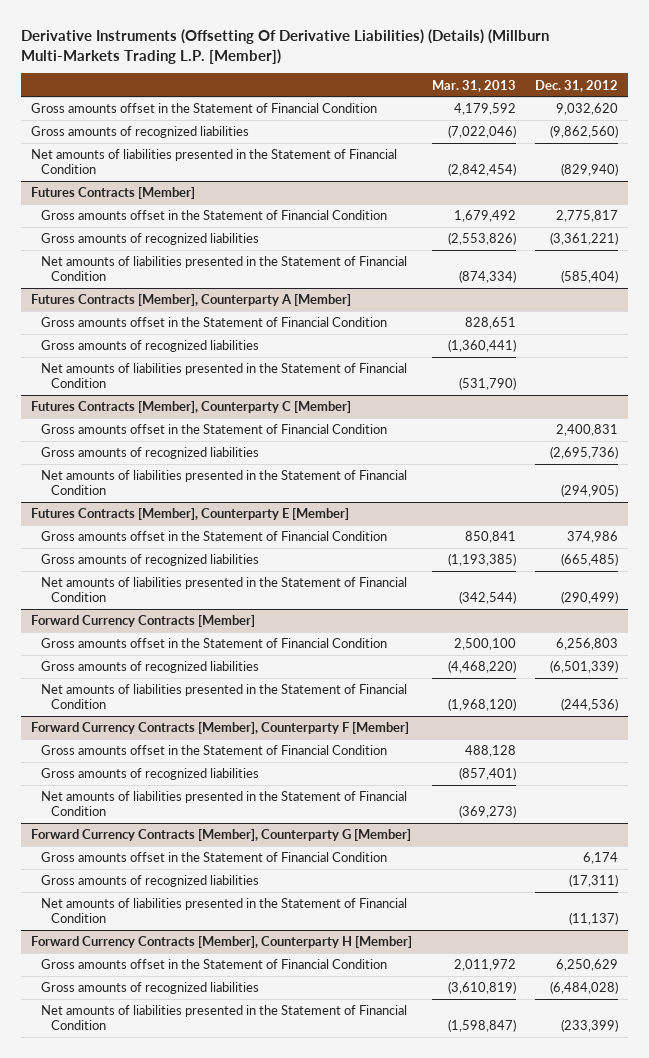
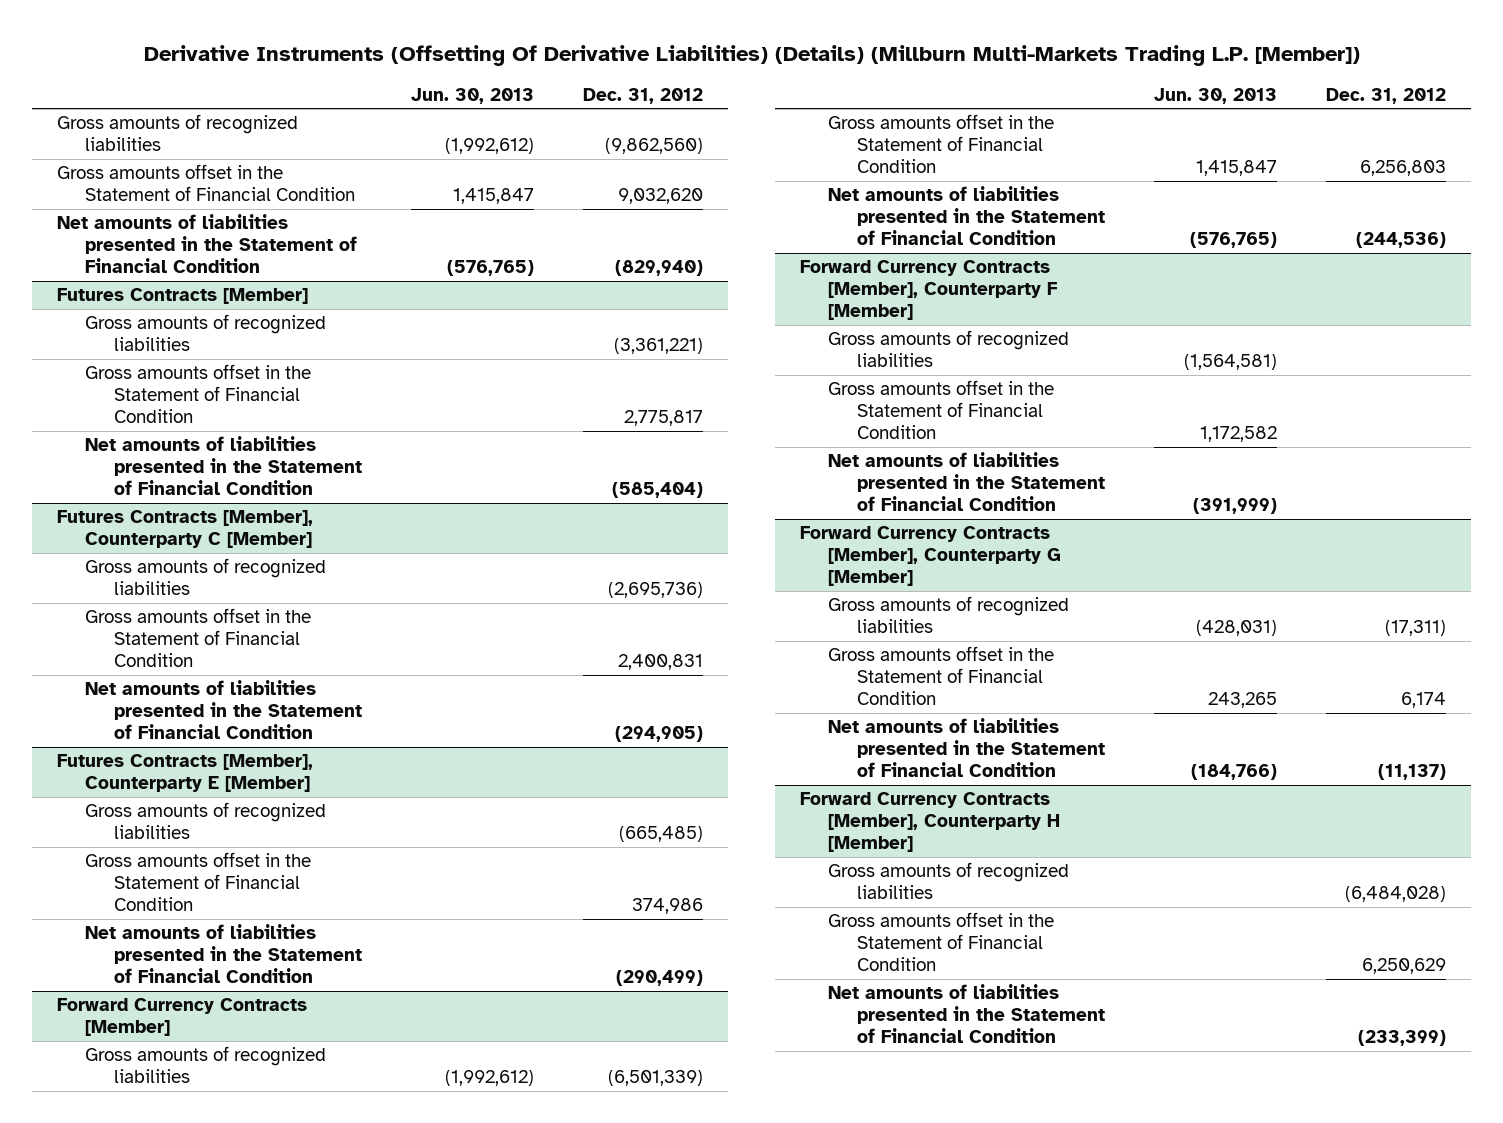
[431,79,516,92] Mar. 31, 2013 -> none
none -> [411,87,535,104] Jun. 30, 2013
[30,103,377,114] Gross amounts offset in the Statement of Financial Condition -> [56,164,356,202] Gross amounts offset in the Statement of Financial Condition
[40,210,387,221] Gross amounts offset in the Statement of Financial Condition -> [85,364,312,424] Gross amounts offset in the Statement of Financial Condition
[30,294,351,307] Futures Contracts [Member], Counterparty A [Member] -> none
[40,317,387,328] Gross amounts offset in the Statement of Financial Condition -> none
[40,340,259,353] Gross amounts of recognized liabilities -> none
[40,363,407,388] Net amounts of liabilities presented in the Statement of Financial Condition -> none
[40,424,387,435] Gross amounts offset in the Statement of Financial Condition -> [85,608,312,668] Gross amounts offset in the Statement of Financial Condition
[40,531,387,542] Gross amounts offset in the Statement of Financial Condition -> [85,852,312,912] Gross amounts offset in the Statement of Financial Condition
[40,638,387,649] Gross amounts offset in the Statement of Financial Condition -> [828,114,1055,174] Gross amounts offset in the Statement of Financial Condition
[40,745,387,756] Gross amounts offset in the Statement of Financial Condition -> [828,380,1055,440] Gross amounts offset in the Statement of Financial Condition
[40,852,387,863] Gross amounts offset in the Statement of Financial Condition -> [828,646,1055,706] Gross amounts offset in the Statement of Financial Condition
[40,959,387,970] Gross amounts offset in the Statement of Financial Condition -> [828,912,1055,972] Gross amounts offset in the Statement of Financial Condition

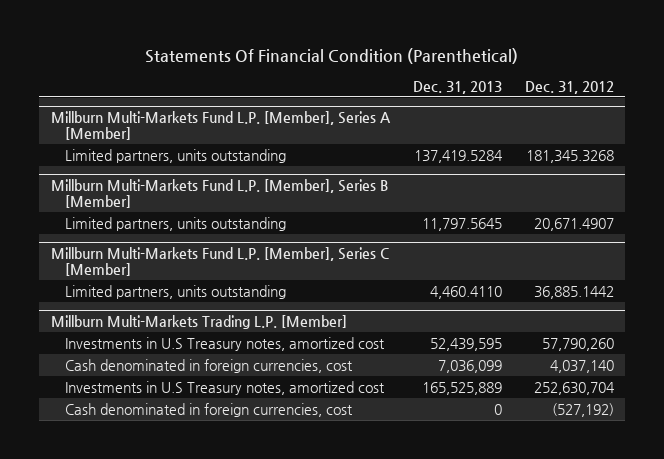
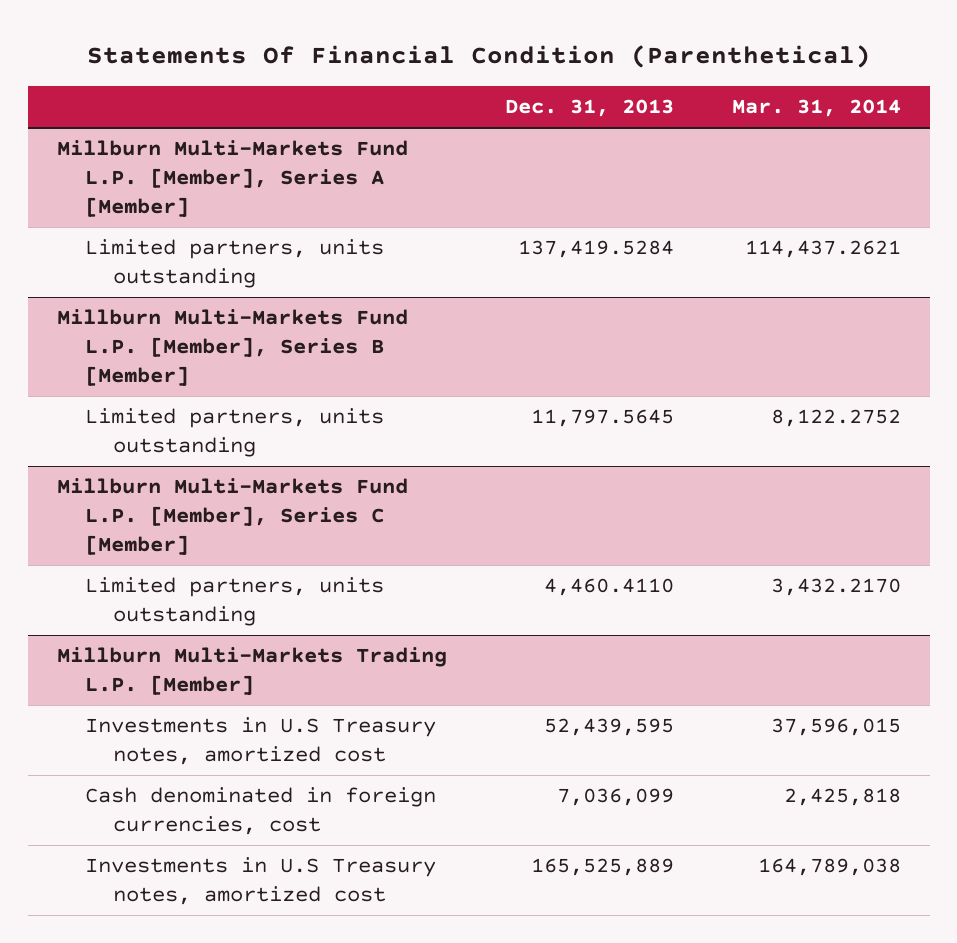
[524,80,614,94] Dec. 31, 2012 -> none
none -> [731,99,901,118] Mar. 31, 2014
[65,402,354,417] Cash denominated in foreign currencies, cost -> none

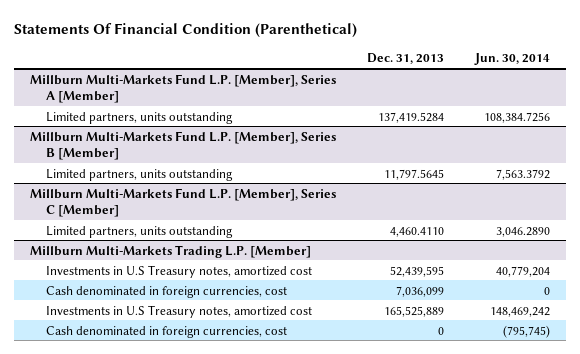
[731,99,901,118] Mar. 31, 2014 -> none
none -> [474,53,551,66] Jun. 30, 2014
none -> [45,325,287,338] Cash denominated in foreign currencies, cost

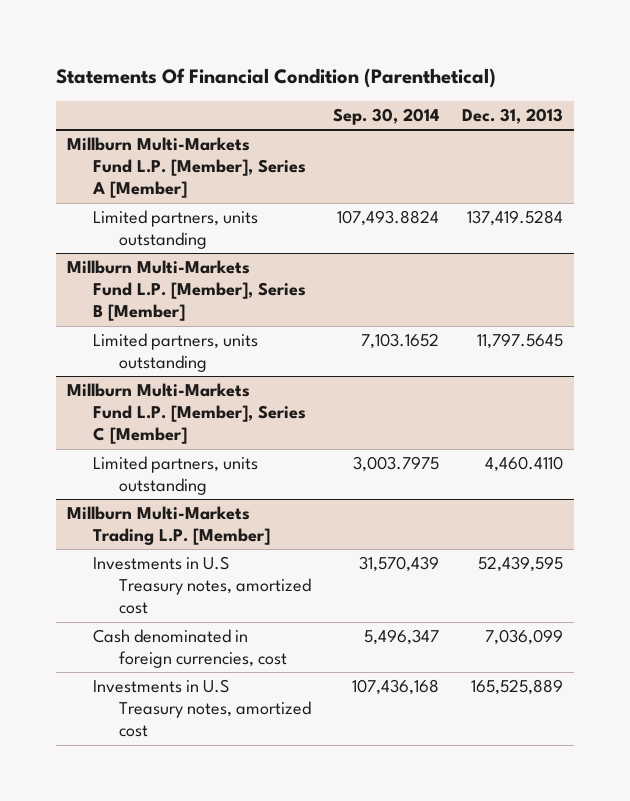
[474,53,551,66] Jun. 30, 2014 -> none
none -> [333,108,440,126] Sep. 30, 2014
[45,325,287,338] Cash denominated in foreign currencies, cost -> none

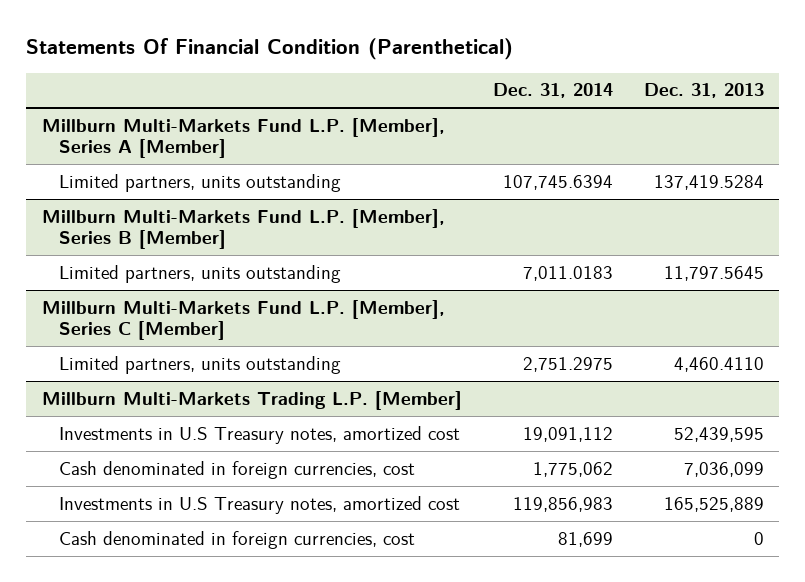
[333,108,440,126] Sep. 30, 2014 -> none
none -> [492,83,613,99] Dec. 31, 2014
none -> [58,530,415,549] Cash denominated in foreign currencies, cost

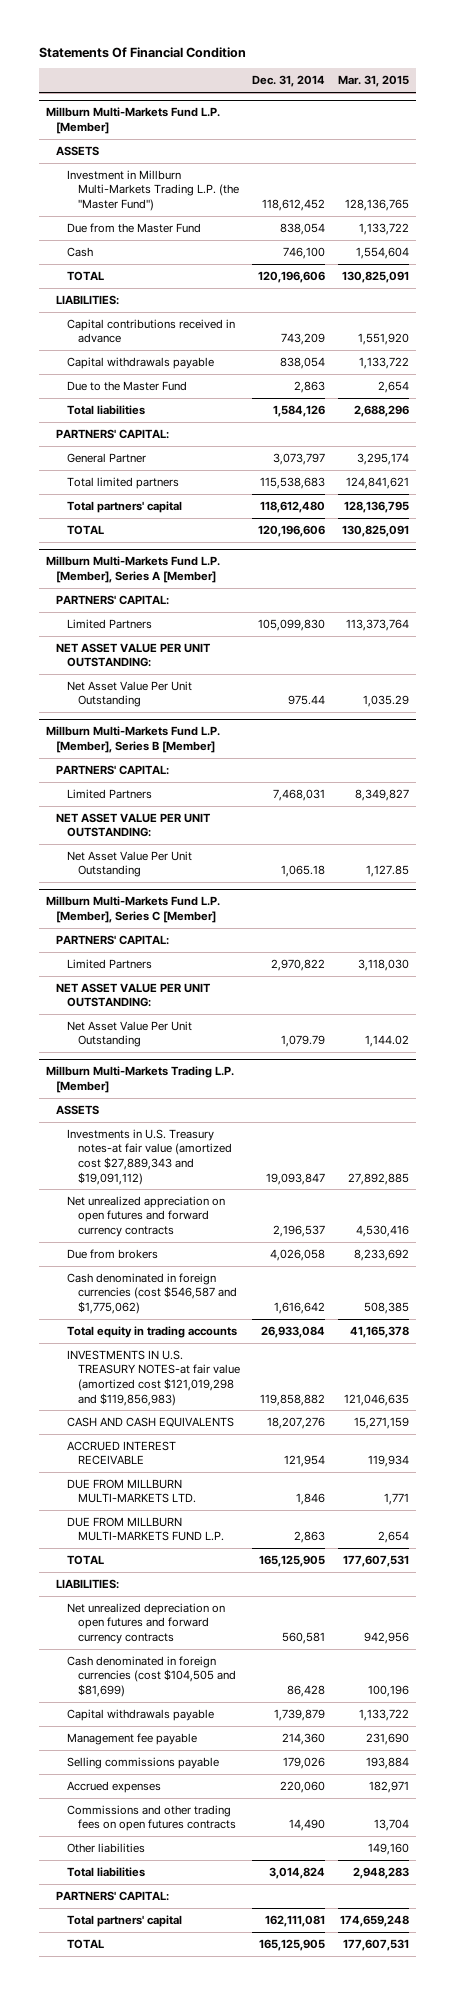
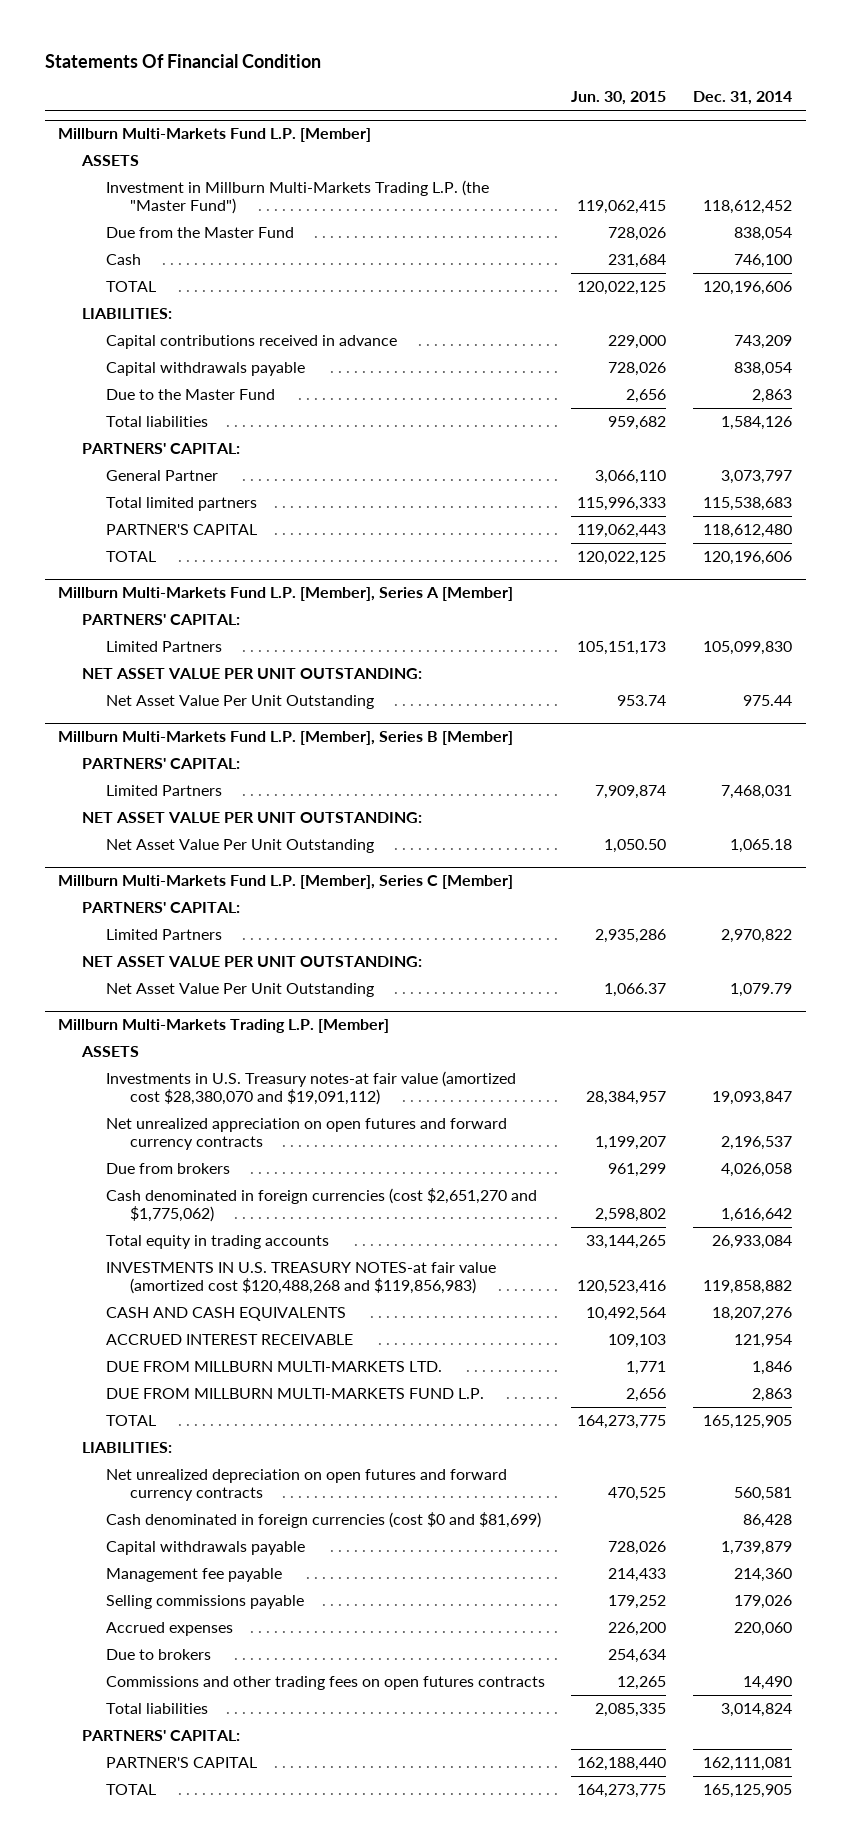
[338,75,410,88] Mar. 31, 2015 -> none
none -> [571,91,667,106] Jun. 30, 2015
[67,500,183,513] Total partners' capital -> [105,523,257,535] PARTNER'S CAPITAL
[67,1128,232,1185] Investments in U.S. Treasury notes-at fair value (amortized cost $27,889,343 and $19,091,112) -> [105,1070,516,1105] Investments in U.S. Treasury notes-at fair value (amortized cost $28,380,070 and $19,091,112)
[67,1272,237,1315] Cash denominated in foreign currencies (cost $546,587 and $1,775,062) -> [105,1187,537,1222] Cash denominated in foreign currencies (cost $2,651,270 and $1,775,062)
[67,1349,240,1406] INVESTMENTS IN U.S. TREASURY NOTES-at fair value (amortized cost $121,019,298 and $119,856,983) -> [105,1261,496,1294] INVESTMENTS IN U.S. TREASURY NOTES-at fair value (amortized cost $120,488,268 and $119,856,983)
[67,1655,236,1698] Cash denominated in foreign currencies (cost $104,505 and $81,699) -> [105,1511,541,1528] Cash denominated in foreign currencies (cost $0 and $81,699)
none -> [105,1648,211,1660] Due to brokers
[67,1842,146,1853] Other liabilities -> none
[67,1914,183,1927] Total partners' capital -> [105,1756,257,1768] PARTNER'S CAPITAL

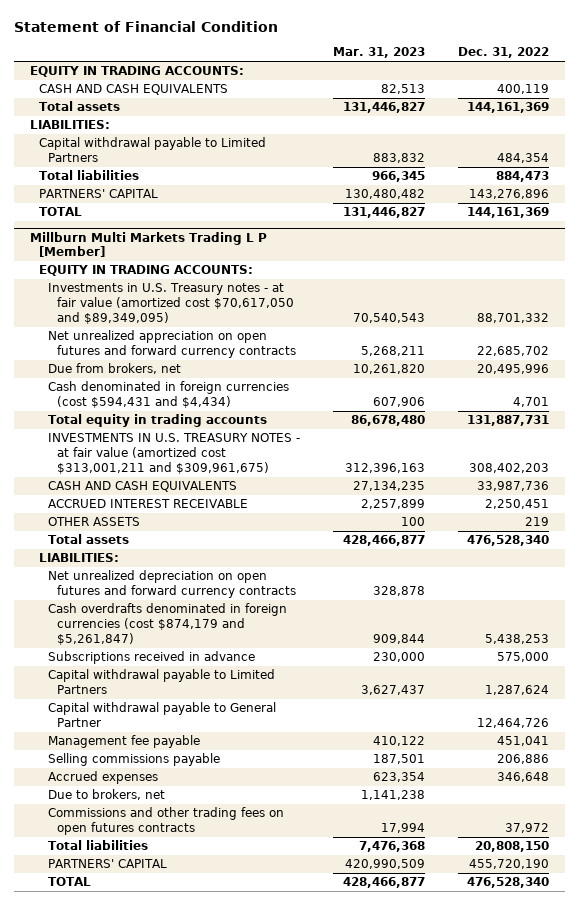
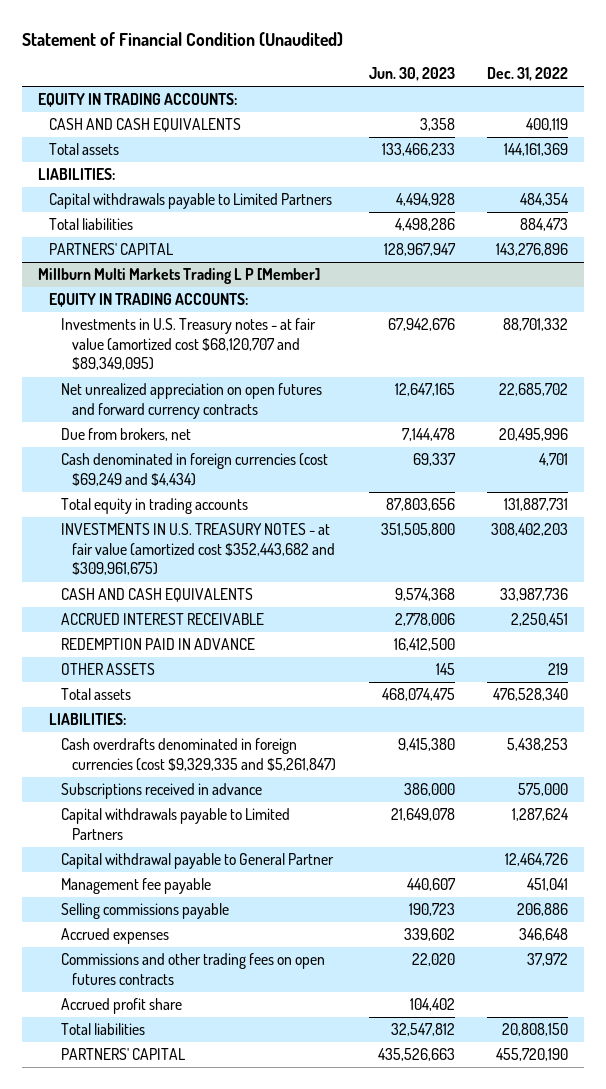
[13,20,278,32] Statement of Financial Condition -> [21,31,343,46] Statement of Financial Condition (Unaudited)
[332,47,425,59] Mar. 31, 2023 -> none
none -> [368,67,455,82] Jun. 30, 2023
[38,137,266,163] Capital withdrawal payable to Limited Partners -> [49,193,333,210] Capital withdrawals payable to Limited Partners
[38,207,82,217] TOTAL -> none
[47,283,294,324] Investments in U.S. Treasury notes - at fair value (amortized cost $70,617,050 and $89,349,095) -> [60,318,316,371] Investments in U.S. Treasury notes - at fair value (amortized cost $68,120,707 and $89,349,095)
[47,381,289,409] Cash denominated in foreign currencies (cost $594,431 and $4,434) -> [60,453,328,486] Cash denominated in foreign currencies (cost $69,249 and $4,434)
[47,433,300,474] INVESTMENTS IN U.S. TREASURY NOTES - at fair value (amortized cost $313,001,211 and $309,961,675) -> [60,523,336,576] INVESTMENTS IN U.S. TREASURY NOTES - at fair value (amortized cost $352,443,682 and $309,961,675)
none -> [60,638,255,651] REDEMPTION PAID IN ADVANCE
[47,570,296,599] Net unrealized depreciation on open futures and forward currency contracts -> none
[47,603,287,645] Cash overdrafts denominated in foreign currencies (cost $874,179 and $5,261,847) -> [60,738,337,771] Cash overdrafts denominated in foreign currencies (cost $9,329,335 and $5,261,847)
[47,669,275,695] Capital withdrawal payable to Limited Partners -> [60,808,290,840] Capital withdrawals payable to Limited Partners
[47,789,165,801] Due to brokers, net -> none
none -> [60,998,182,1015] Accrued profit share
[47,877,91,887] TOTAL -> none

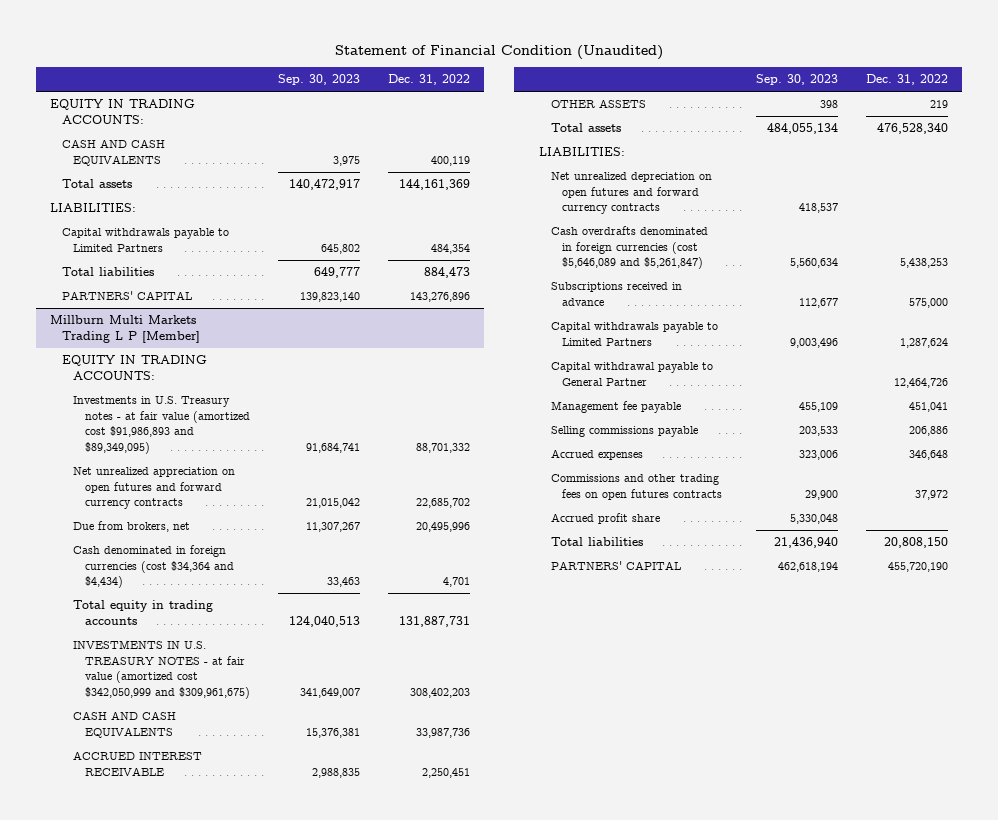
[368,67,455,82] Jun. 30, 2023 -> none
none -> [277,74,360,86] Sep. 30, 2023
[60,318,316,371] Investments in U.S. Treasury notes - at fair value (amortized cost $68,120,707 and $89,349,095) -> [73,396,250,454] Investments in U.S. Treasury notes - at fair value (amortized cost $91,986,893 and $89,349,095)
[60,453,328,486] Cash denominated in foreign currencies (cost $69,249 and $4,434) -> [73,545,234,589] Cash denominated in foreign currencies (cost $34,364 and $4,434)
[60,523,336,576] INVESTMENTS IN U.S. TREASURY NOTES - at fair value (amortized cost $352,443,682 and $309,961,675) -> [73,640,250,699] INVESTMENTS IN U.S. TREASURY NOTES - at fair value (amortized cost $342,050,999 and $309,961,675)
[60,638,255,651] REDEMPTION PAID IN ADVANCE -> none
none -> [550,172,712,215] Net unrealized depreciation on open futures and forward currency contracts
[60,738,337,771] Cash overdrafts denominated in foreign currencies (cost $9,329,335 and $5,261,847) -> [550,226,708,270] Cash overdrafts denominated in foreign currencies (cost $5,646,089 and $5,261,847)

